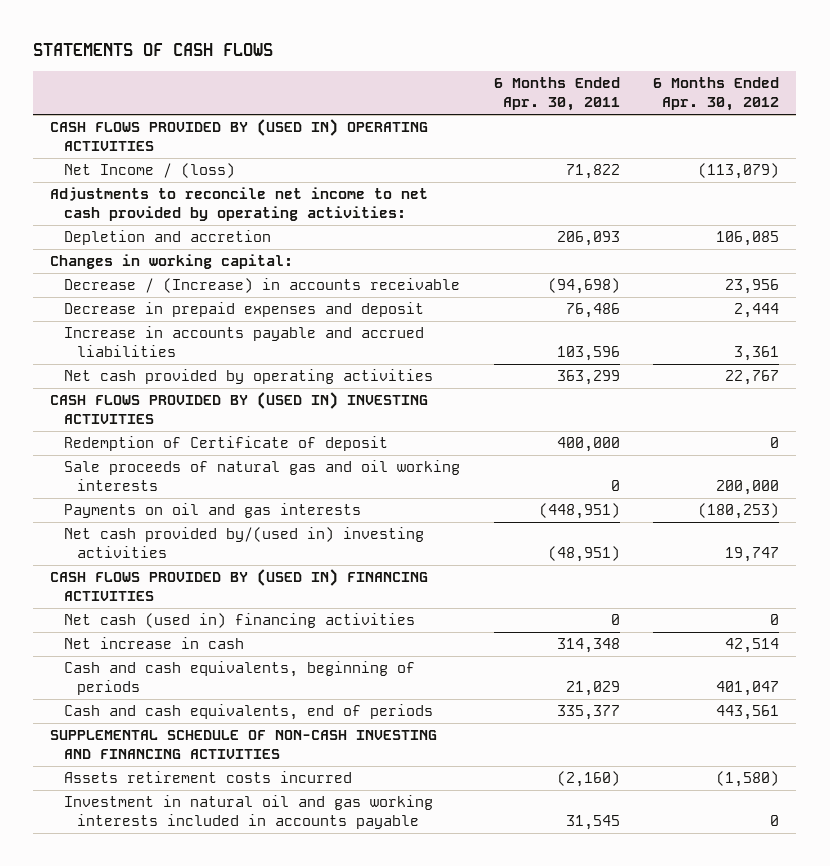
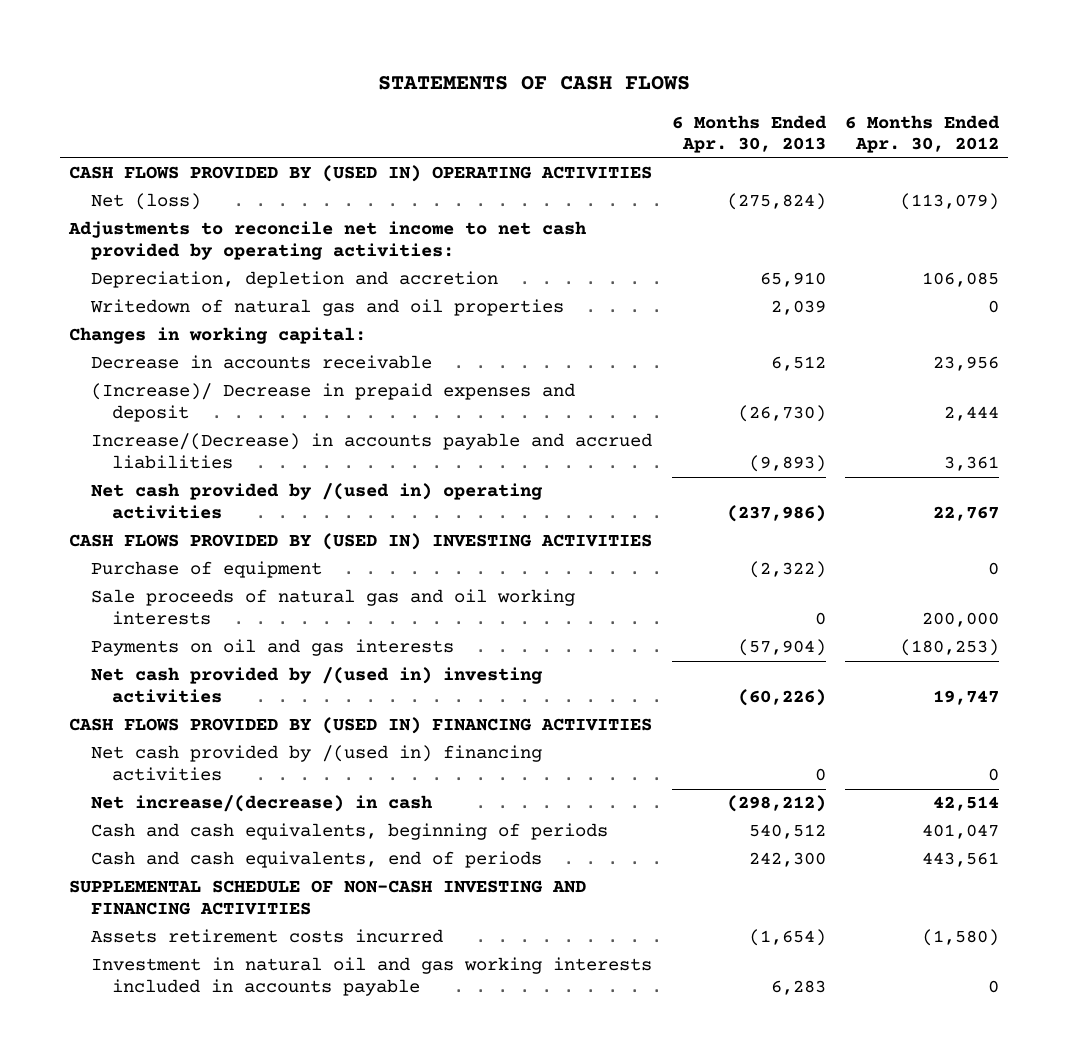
[493,77,620,112] 6 Months Ended Apr. 30, 2011 -> none
none -> [671,114,827,154] 6 Months Ended Apr. 30, 2013
[63,163,235,179] Net Income / (loss) -> [90,193,201,211] Net (loss)
[63,230,271,246] Depletion and accretion -> [90,271,498,289] Depreciation, depletion and accretion
none -> [89,299,564,317] Writedown of natural gas and oil properties
[63,278,460,294] Decrease / (Increase) in accounts receivable -> [90,355,432,370] Decrease in accounts receivable
[63,302,424,318] Decrease in prepaid expenses and deposit -> [90,383,575,423] (Increase)/ Decrease in prepaid expenses and deposit
[63,326,424,358] Increase in accounts payable and accrued liabilities -> [90,433,652,470] Increase/(Decrease) in accounts payable and accrued liabilities
[63,369,433,385] Net cash provided by operating activities -> [90,483,543,520] Net cash provided by /(used in) operating activities
[63,436,388,452] Redemption of Certificate of deposit -> none
none -> [90,561,322,579] Purchase of equipment
[63,527,424,559] Net cash provided by/(used in) investing activities -> [90,667,543,704] Net cash provided by /(used in) investing activities
[63,613,415,629] Net cash (used in) financing activities -> [90,745,542,782] Net cash provided by /(used in) financing activities
[63,637,244,650] Net increase in cash -> [90,795,433,813] Net increase/(decrease) in cash

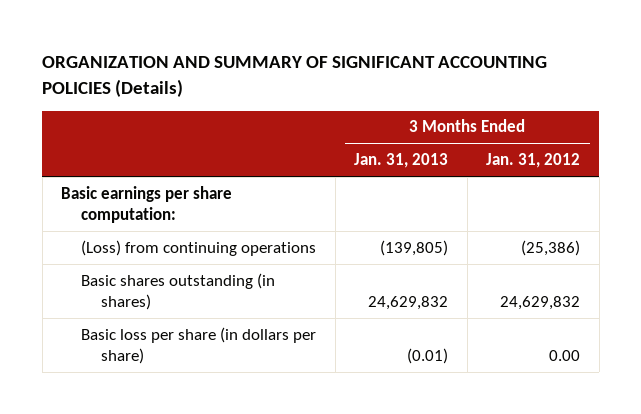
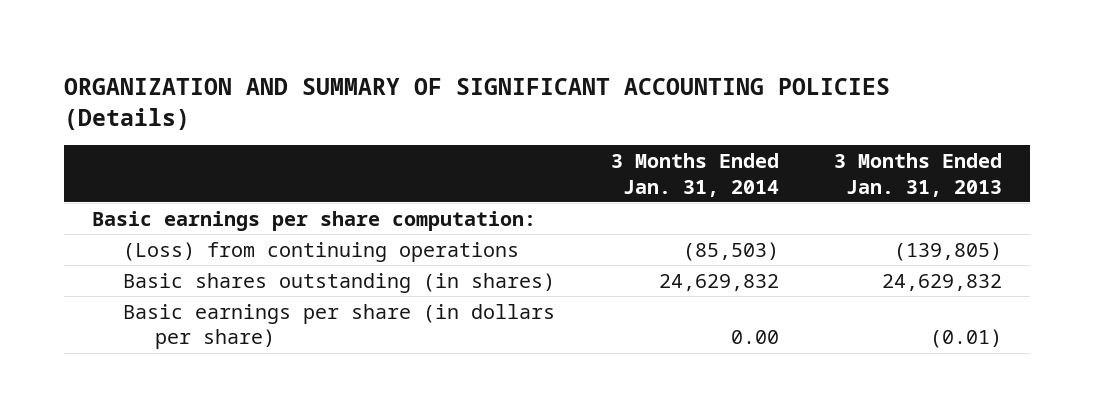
[486,153,581,169] Jan. 31, 2012 -> none
none -> [610,152,779,197] 3 Months Ended Jan. 31, 2014
[81,326,317,365] Basic loss per share (in dollars per share) -> [123,303,556,350] Basic earnings per share (in dollars per share)

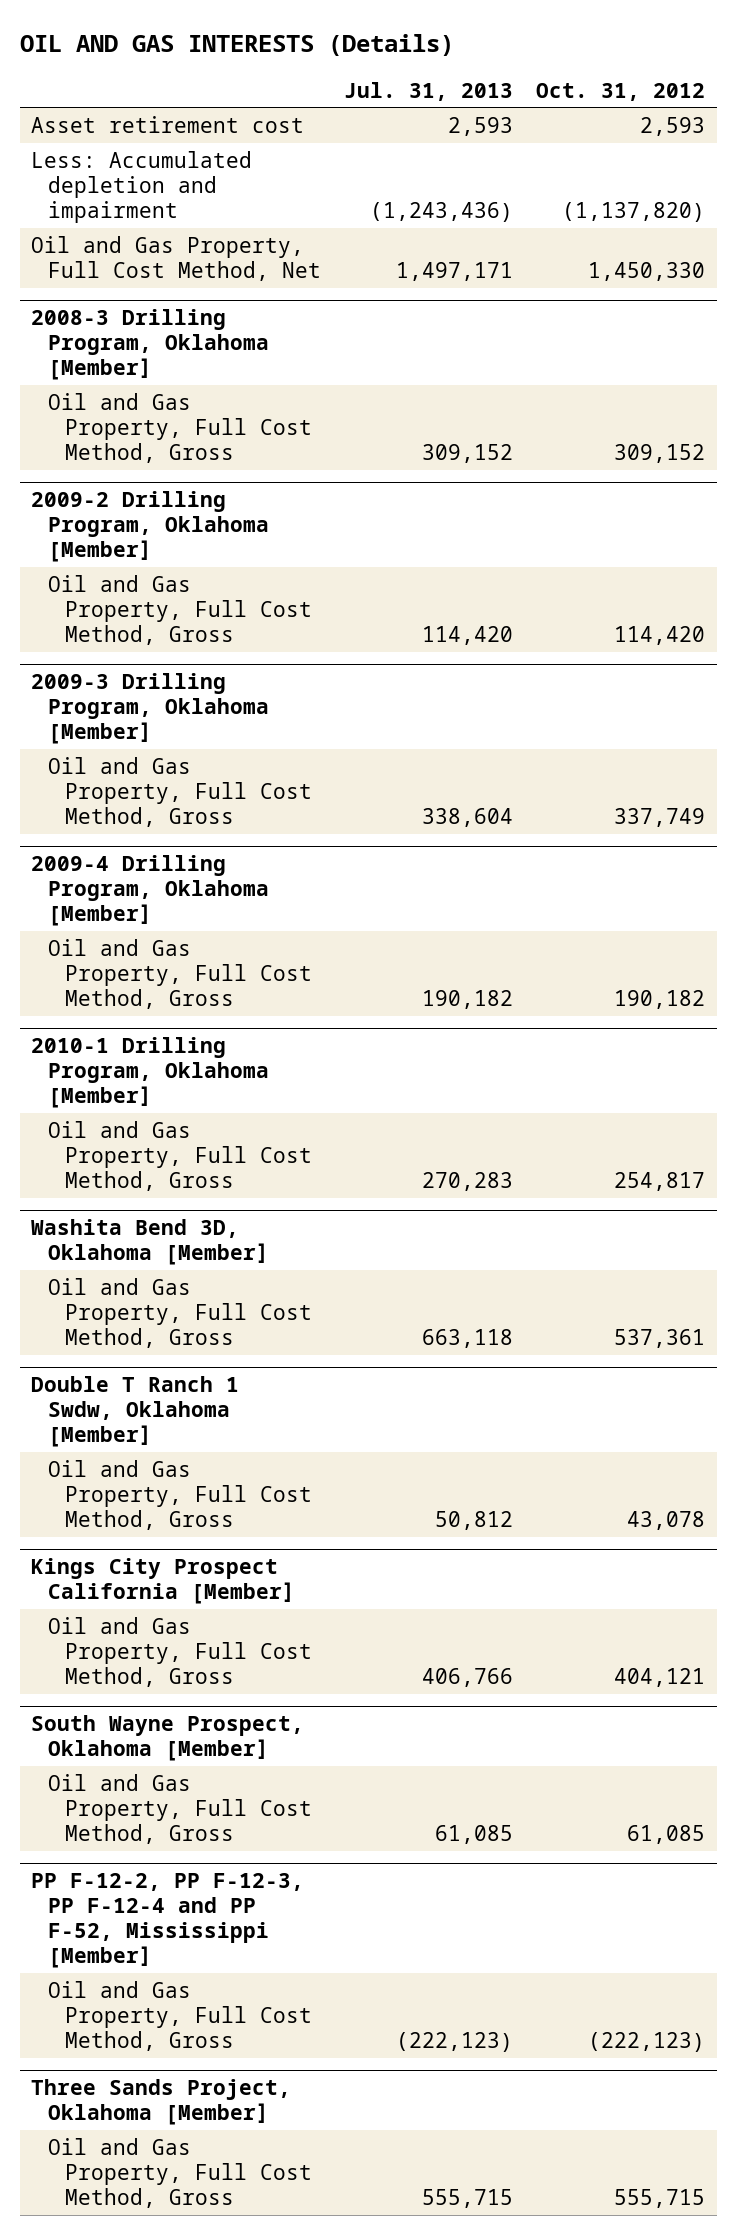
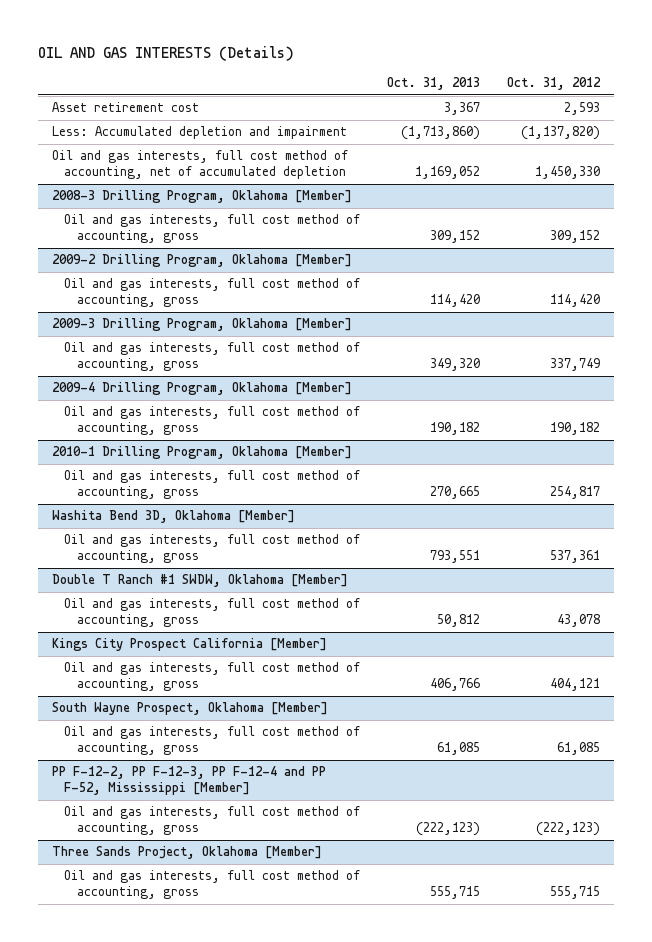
[344,81,514,101] Jul. 31, 2013 -> none
none -> [387,77,481,91] Oct. 31, 2013
[31,235,322,281] Oil and Gas Property, Full Cost Method, Net -> [51,150,348,180] Oil and gas interests, full cost method of accounting, net of accumulated depletion
[48,392,313,463] Oil and Gas Property, Full Cost Method, Gross -> [64,214,361,244] Oil and gas interests, full cost method of accounting, gross
[48,574,313,645] Oil and Gas Property, Full Cost Method, Gross -> [64,278,361,308] Oil and gas interests, full cost method of accounting, gross
[48,756,313,827] Oil and Gas Property, Full Cost Method, Gross -> [64,342,361,372] Oil and gas interests, full cost method of accounting, gross
[48,938,313,1009] Oil and Gas Property, Full Cost Method, Gross -> [64,406,361,436] Oil and gas interests, full cost method of accounting, gross
[48,1120,313,1191] Oil and Gas Property, Full Cost Method, Gross -> [64,470,361,500] Oil and gas interests, full cost method of accounting, gross
[48,1277,313,1348] Oil and Gas Property, Full Cost Method, Gross -> [64,534,361,564] Oil and gas interests, full cost method of accounting, gross
[31,1376,240,1448] Double T Ranch 1 Swdw, Oklahoma [Member] -> [51,574,348,588] Double T Ranch #1 SWDW, Oklahoma [Member]
[48,1459,313,1530] Oil and Gas Property, Full Cost Method, Gross -> [64,598,361,628] Oil and gas interests, full cost method of accounting, gross
[48,1616,313,1687] Oil and Gas Property, Full Cost Method, Gross -> [64,662,361,692] Oil and gas interests, full cost method of accounting, gross
[48,1773,313,1844] Oil and Gas Property, Full Cost Method, Gross -> [64,726,361,756] Oil and gas interests, full cost method of accounting, gross
[48,1980,313,2051] Oil and Gas Property, Full Cost Method, Gross -> [64,806,361,836] Oil and gas interests, full cost method of accounting, gross
[48,2137,313,2208] Oil and Gas Property, Full Cost Method, Gross -> [64,870,361,900] Oil and gas interests, full cost method of accounting, gross

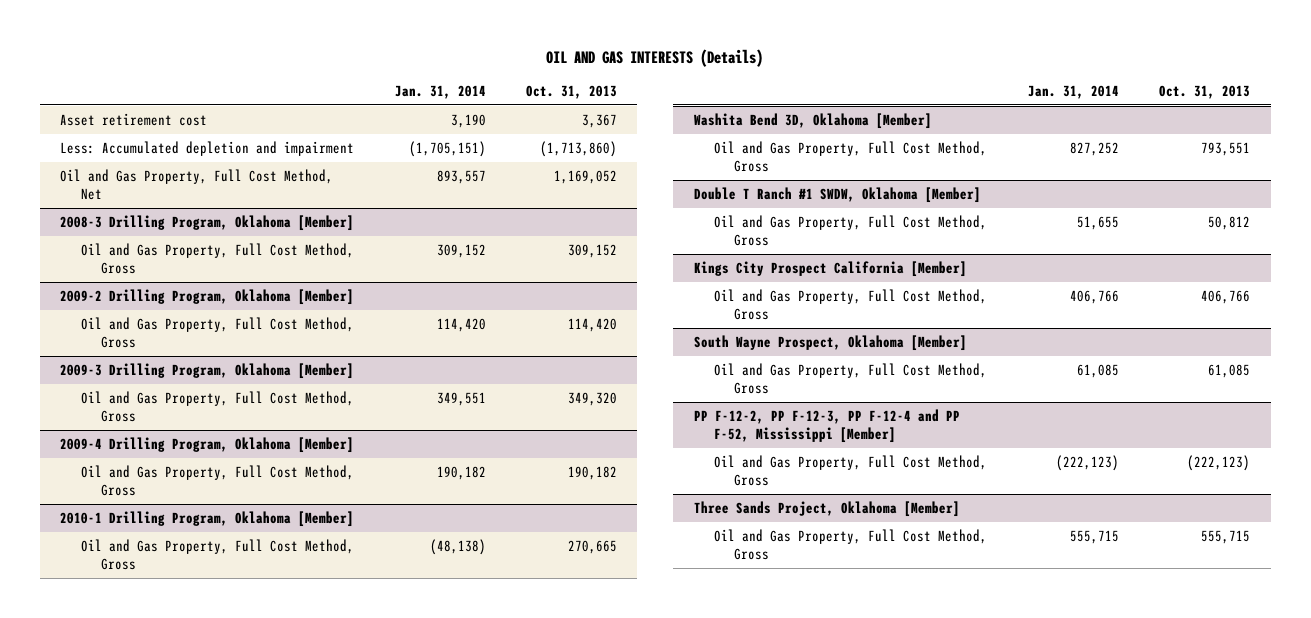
[507,77,602,91] Oct. 31, 2012 -> none
none -> [394,84,486,99] Jan. 31, 2014
[51,150,348,180] Oil and gas interests, full cost method of accounting, net of accumulated depletion -> [60,168,334,200] Oil and Gas Property, Full Cost Method, Net
[64,214,361,244] Oil and gas interests, full cost method of accounting, gross -> [80,242,354,274] Oil and Gas Property, Full Cost Method, Gross
[64,278,361,308] Oil and gas interests, full cost method of accounting, gross -> [80,316,354,348] Oil and Gas Property, Full Cost Method, Gross
[64,342,361,372] Oil and gas interests, full cost method of accounting, gross -> [80,390,354,422] Oil and Gas Property, Full Cost Method, Gross
[64,406,361,436] Oil and gas interests, full cost method of accounting, gross -> [80,464,354,496] Oil and Gas Property, Full Cost Method, Gross
[64,470,361,500] Oil and gas interests, full cost method of accounting, gross -> [80,538,354,570] Oil and Gas Property, Full Cost Method, Gross
[64,534,361,564] Oil and gas interests, full cost method of accounting, gross -> [713,140,987,172] Oil and Gas Property, Full Cost Method, Gross
[64,598,361,628] Oil and gas interests, full cost method of accounting, gross -> [713,214,987,246] Oil and Gas Property, Full Cost Method, Gross
[64,662,361,692] Oil and gas interests, full cost method of accounting, gross -> [713,288,987,320] Oil and Gas Property, Full Cost Method, Gross
[64,726,361,756] Oil and gas interests, full cost method of accounting, gross -> [713,362,987,394] Oil and Gas Property, Full Cost Method, Gross
[64,806,361,836] Oil and gas interests, full cost method of accounting, gross -> [713,454,987,486] Oil and Gas Property, Full Cost Method, Gross
[64,870,361,900] Oil and gas interests, full cost method of accounting, gross -> [713,528,987,560] Oil and Gas Property, Full Cost Method, Gross

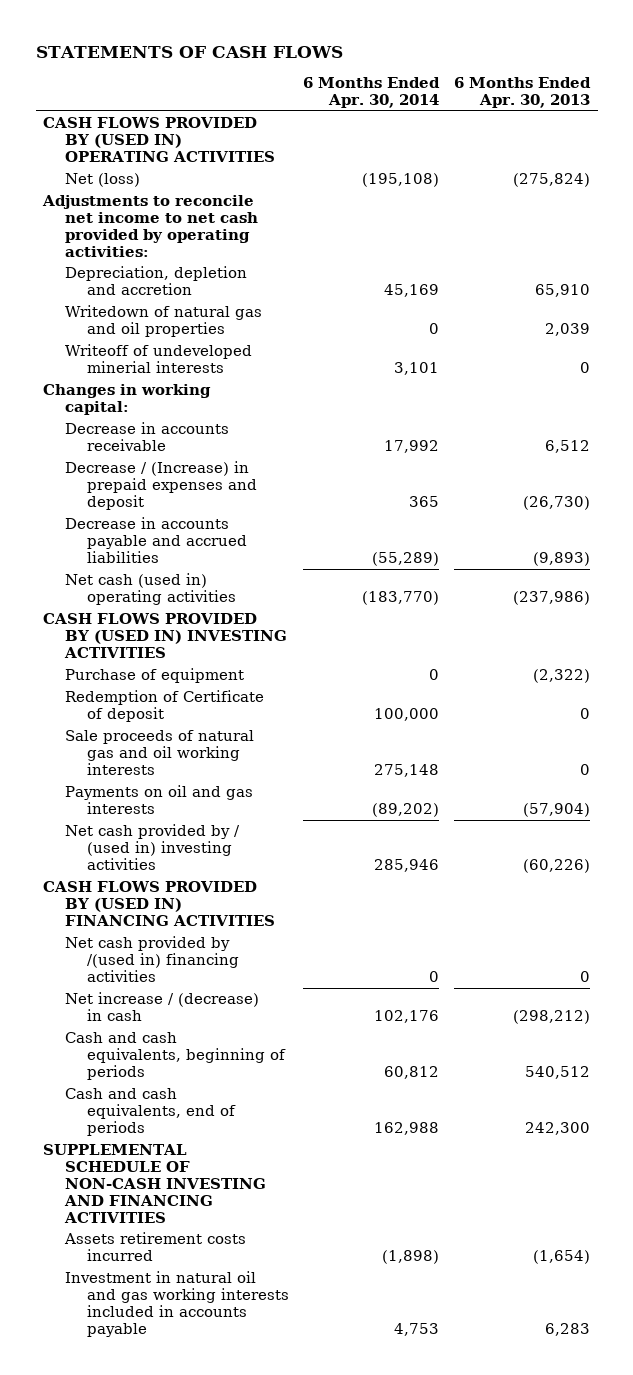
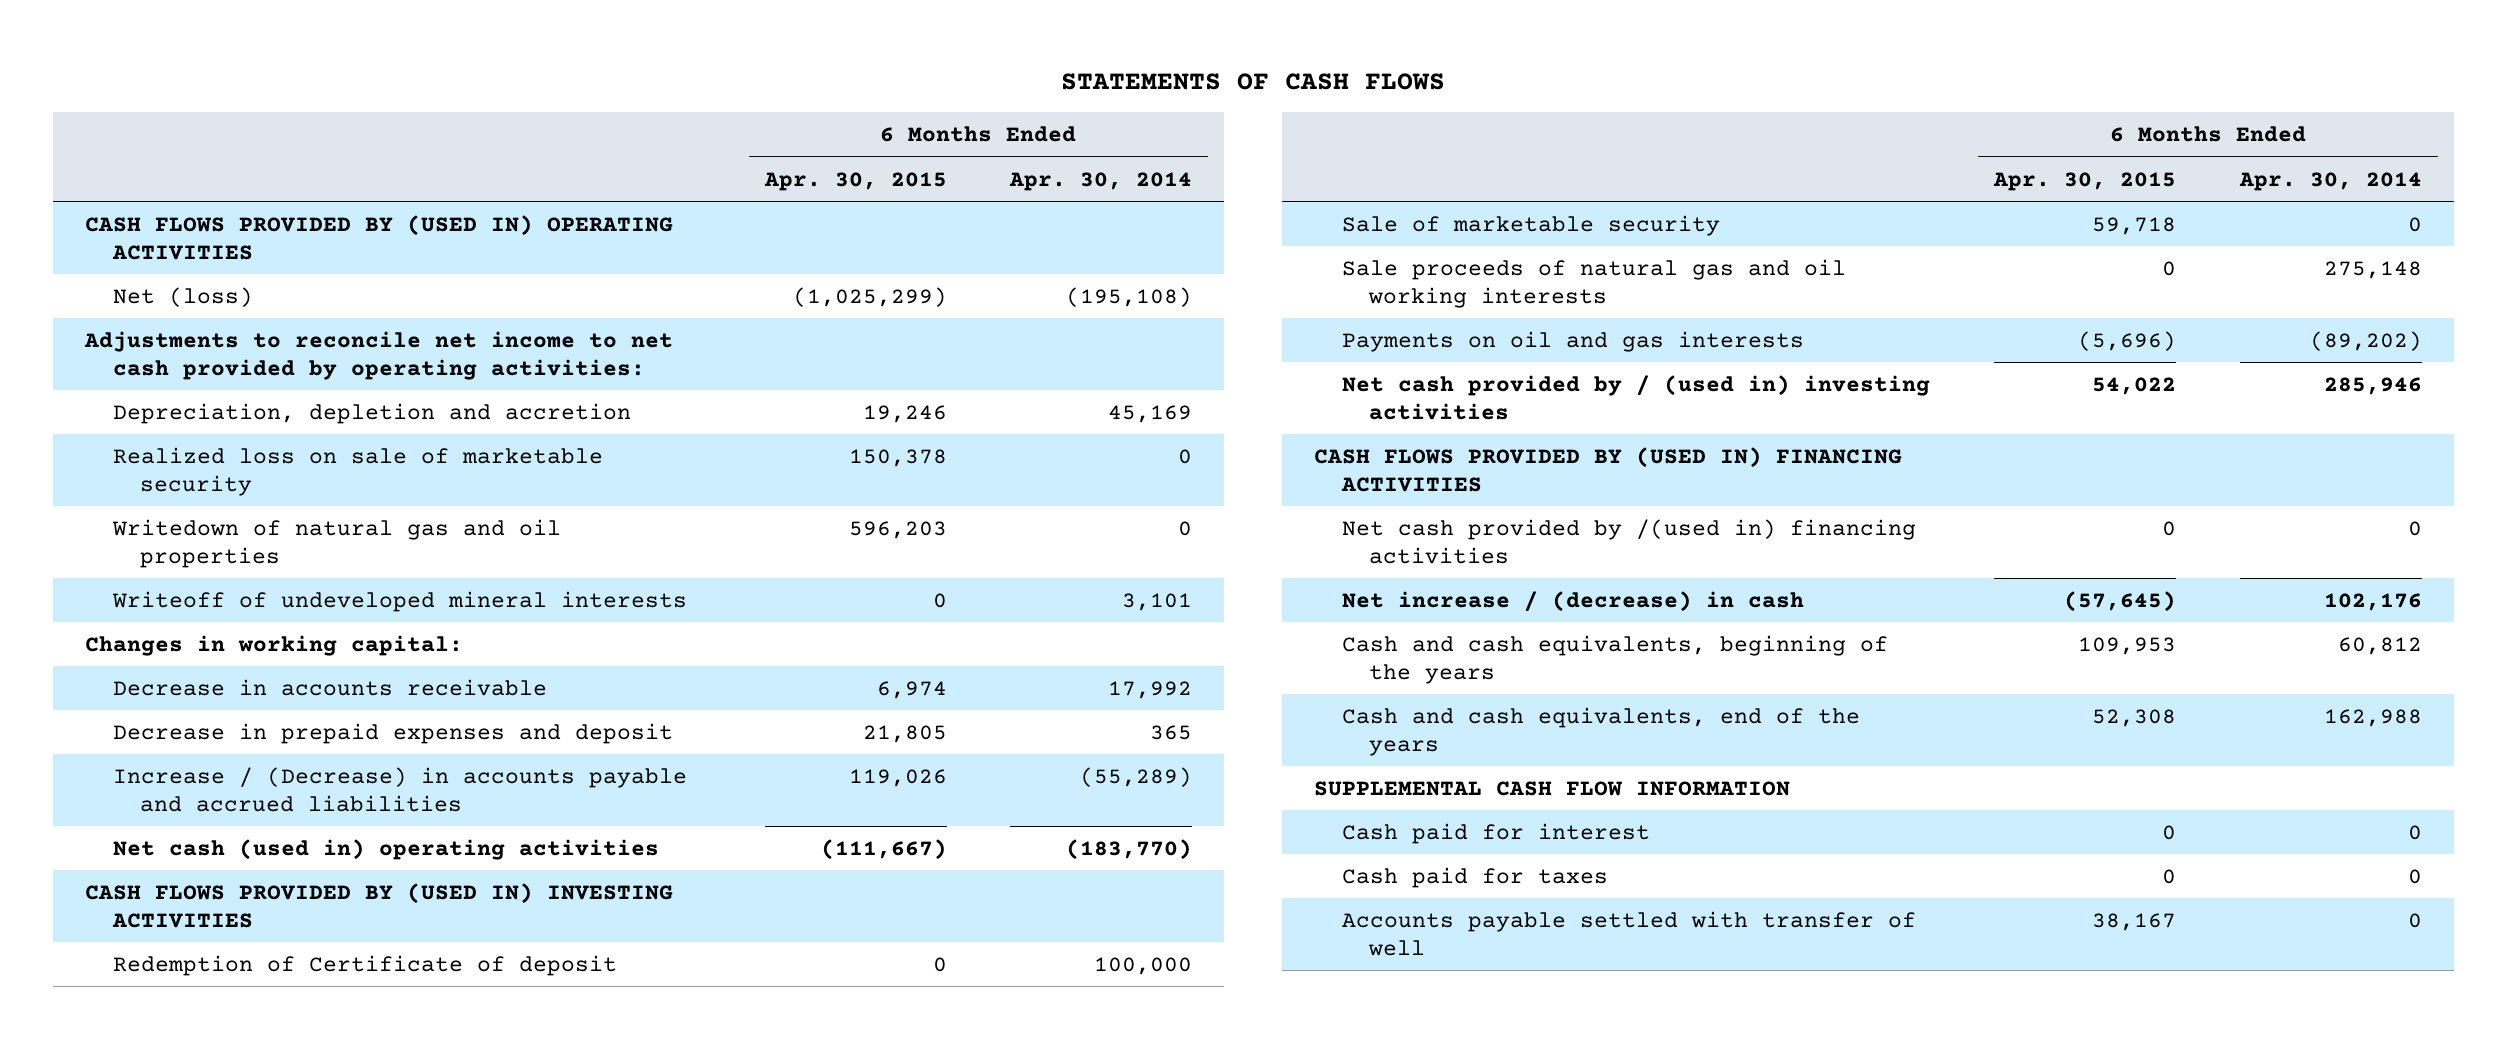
[454,76,592,108] 6 Months Ended Apr. 30, 2013 -> none
none -> [763,171,947,191] Apr. 30, 2015
none -> [112,446,603,496] Realized loss on sale of marketable security
[64,344,252,373] Writeoff of undeveloped minerial interests -> [111,590,687,612] Writeoff of undeveloped mineral interests
[64,461,257,510] Decrease / (Increase) in prepaid expenses and deposit -> [112,722,673,744] Decrease in prepaid expenses and deposit
[64,517,247,563] Decrease in accounts payable and accrued liabilities -> [112,766,687,812] Increase / (Decrease) in accounts payable and accrued liabilities
[64,668,244,684] Purchase of equipment -> none
none -> [1341,214,1720,236] Sale of marketable security
[42,1144,266,1223] SUPPLEMENTAL SCHEDULE OF NON-CASH INVESTING AND FINANCING ACTIVITIES -> none
[63,1232,246,1261] Assets retirement costs incurred -> none
[64,1271,289,1337] Investment in natural oil and gas working interests included in accounts payable -> none
[64,1032,286,1080] Cash and cash equivalents, beginning of periods -> [1341,634,1888,684] Cash and cash equivalents, beginning of the years
[64,1088,236,1136] Cash and cash equivalents, end of periods -> [1341,706,1860,756] Cash and cash equivalents, end of the years
none -> [1314,780,1791,796] SUPPLEMENTAL CASH FLOW INFORMATION
none -> [1341,822,1650,844] Cash paid for interest
none -> [1341,866,1608,888] Cash paid for taxes
none -> [1341,910,1916,956] Accounts payable settled with transfer of well

